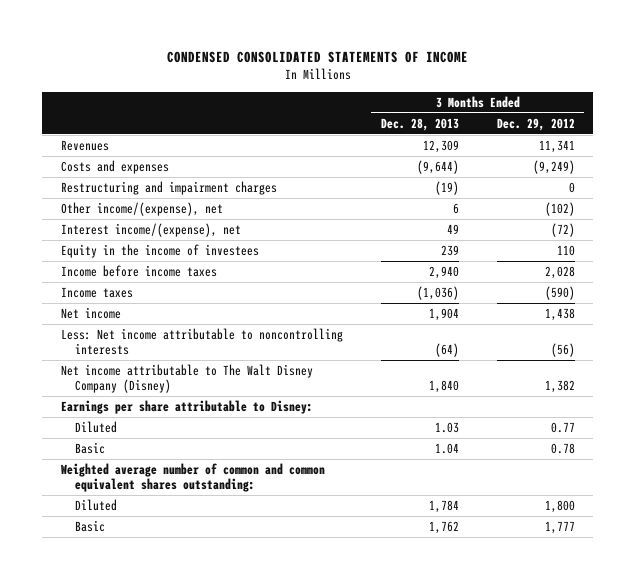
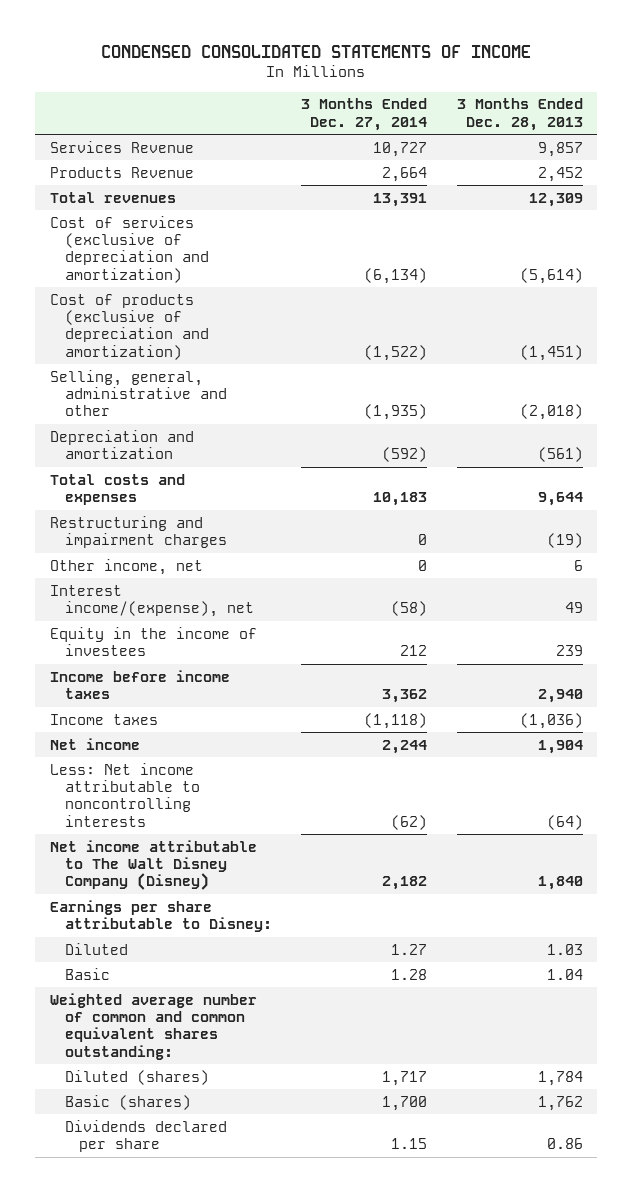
[496,117,575,131] Dec. 29, 2012 -> none
none -> [301,98,428,131] 3 Months Ended Dec. 27, 2014
none -> [50,140,195,153] Services Revenue
none -> [50,166,195,178] Products Revenue
[60,139,109,151] Revenues -> [50,191,177,203] Total revenues
none -> [50,215,209,283] Cost of services (exclusive of depreciation and amortization)
none -> [50,293,209,360] Cost of products (exclusive of depreciation and amortization)
none -> [50,369,227,417] Selling, general, administrative and other
none -> [50,429,195,460] Depreciation and amortization
[60,159,169,174] Costs and expenses -> [50,473,186,506] Total costs and expenses
[416,159,459,174] (9,644) -> [537,492,583,507] 9,644
[60,201,223,216] Other income/(expense), net -> [50,558,204,575] Other income, net
[74,498,117,511] Diluted -> [64,1069,209,1085] Diluted (shares)
[74,519,105,532] Basic -> [64,1094,191,1110] Basic (shares)
none -> [64,1119,227,1153] Dividends declared per share

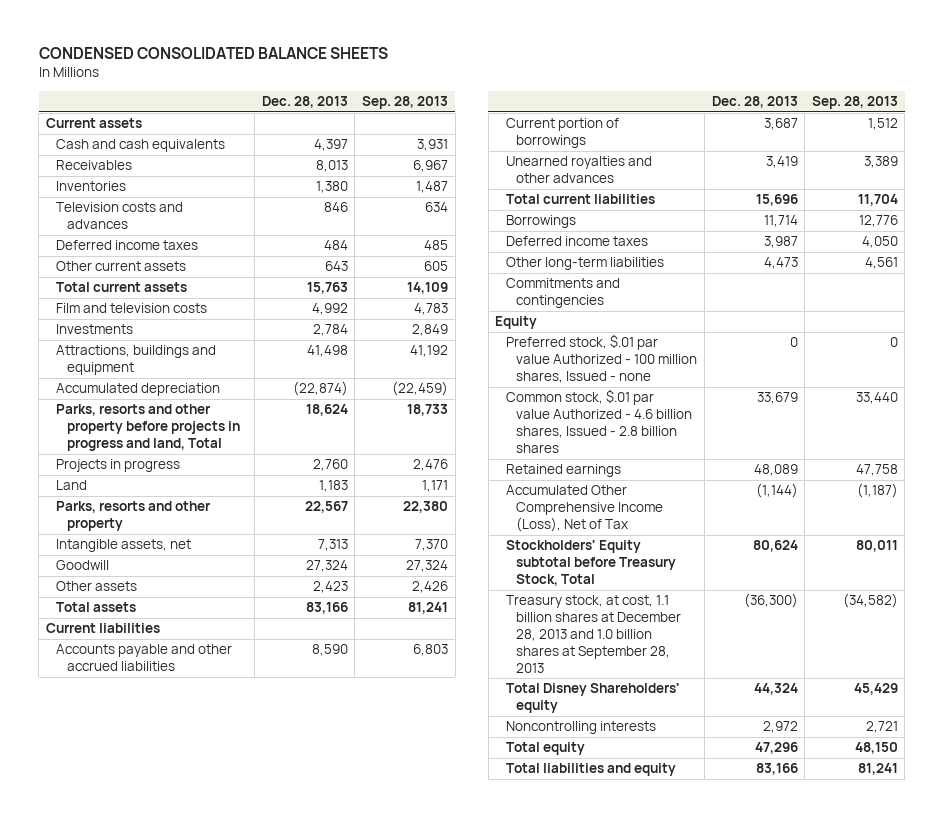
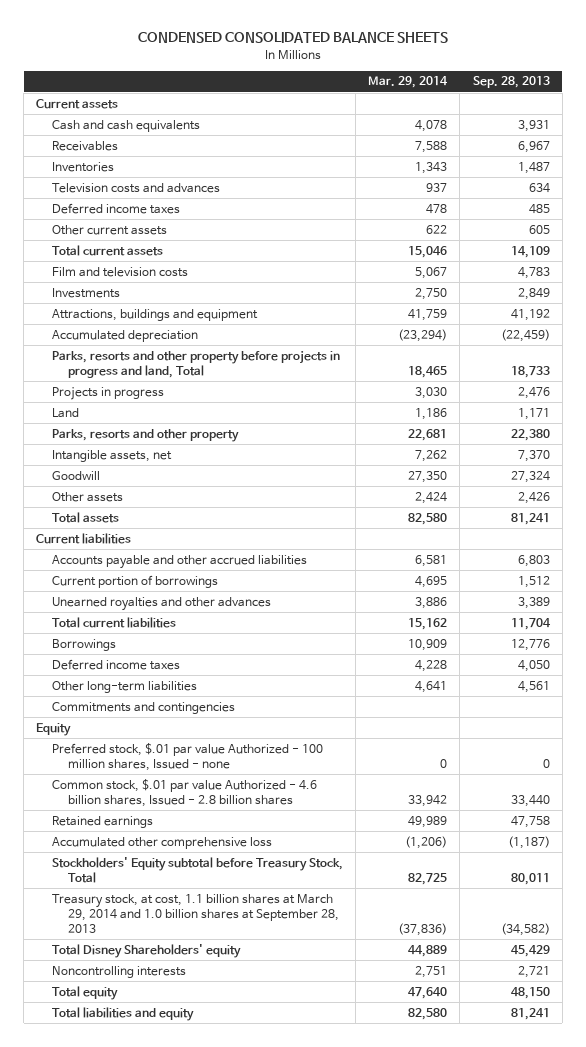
[261,96,348,109] Dec. 28, 2013 -> none
none -> [368,76,449,89] Mar. 29, 2014
[505,485,664,533] Accumulated Other Comprehensive Income (Loss), Net of Tax -> [52,836,273,849] Accumulated other comprehensive loss
[505,595,682,673] Treasury stock, at cost, 1.1 billion shares at December 28, 2013 and 1.0 billion shares at September 28, 2013 -> [52,893,339,933] Treasury stock, at cost, 1.1 billion shares at March 29, 2014 and 1.0 billion shares at September 28, 2013

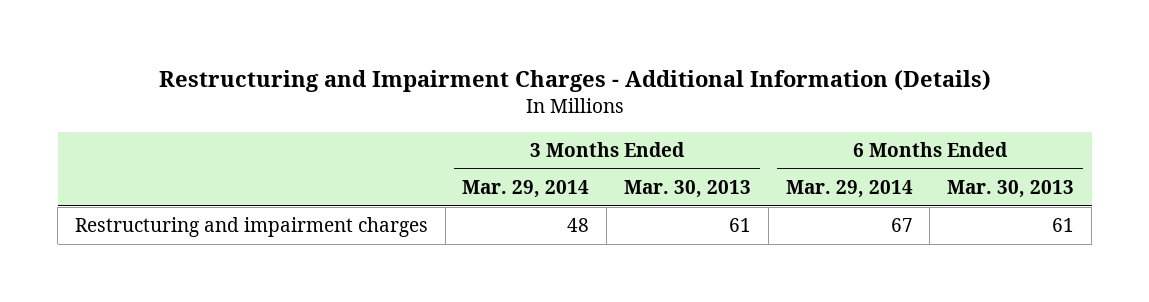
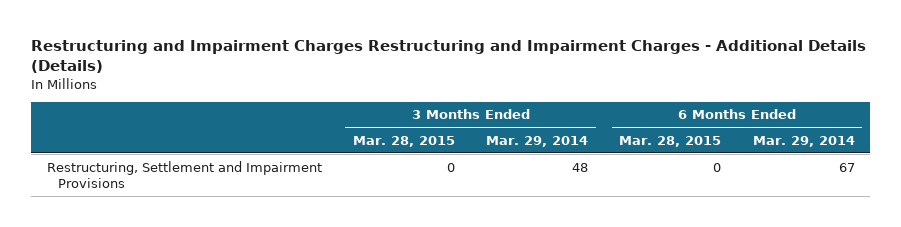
[158,70,991,93] Restructuring and Impairment Charges - Additional Information (Details) -> [31,40,867,74] Restructuring and Impairment Charges Restructuring and Impairment Charges - Additional Details (Details)
[624,180,752,199] Mar. 30, 2013 -> none
[947,180,1075,199] Mar. 30, 2013 -> none
none -> [352,135,455,147] Mar. 28, 2015
none -> [619,135,722,147] Mar. 28, 2015
[74,217,428,238] Restructuring and impairment charges -> [46,160,322,188] Restructuring, Settlement and Impairment Provisions

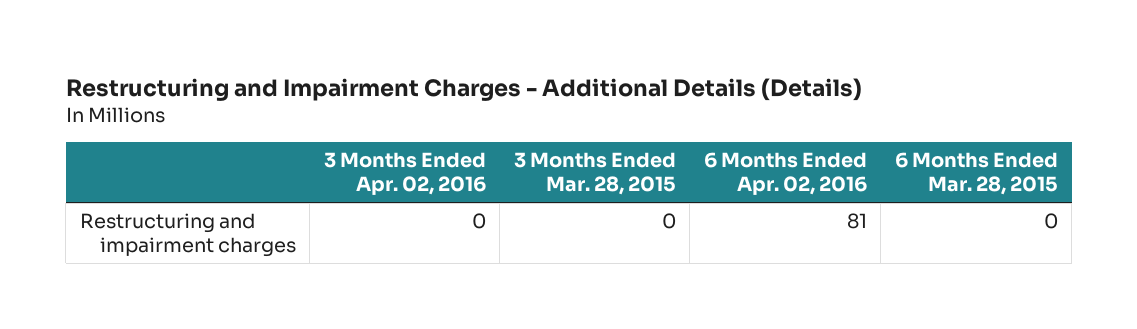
[31,40,867,74] Restructuring and Impairment Charges Restructuring and Impairment Charges - Additional Details (Details) -> [65,77,862,101] Restructuring and Impairment Charges - Additional Details (Details)
[486,135,589,147] Mar. 29, 2014 -> none
[752,135,855,147] Mar. 29, 2014 -> none
none -> [323,152,486,196] 3 Months Ended Apr. 02, 2016
none -> [703,152,867,196] 6 Months Ended Apr. 02, 2016
[46,160,322,188] Restructuring, Settlement and Impairment Provisions -> [79,213,296,258] Restructuring and impairment charges

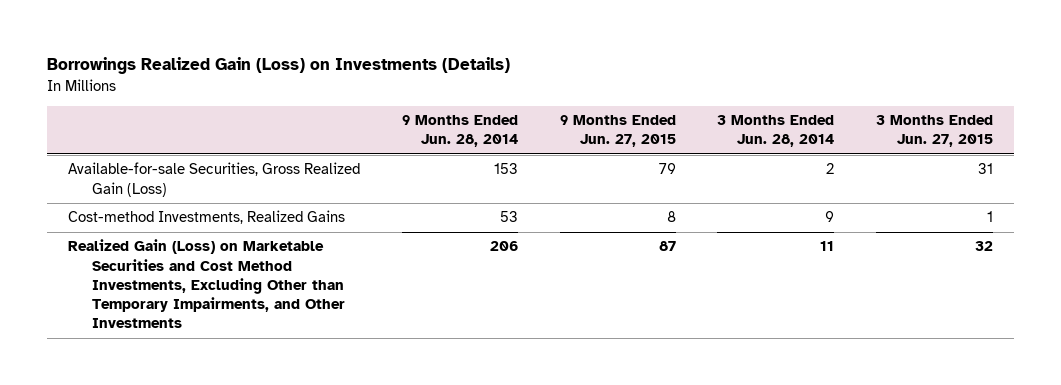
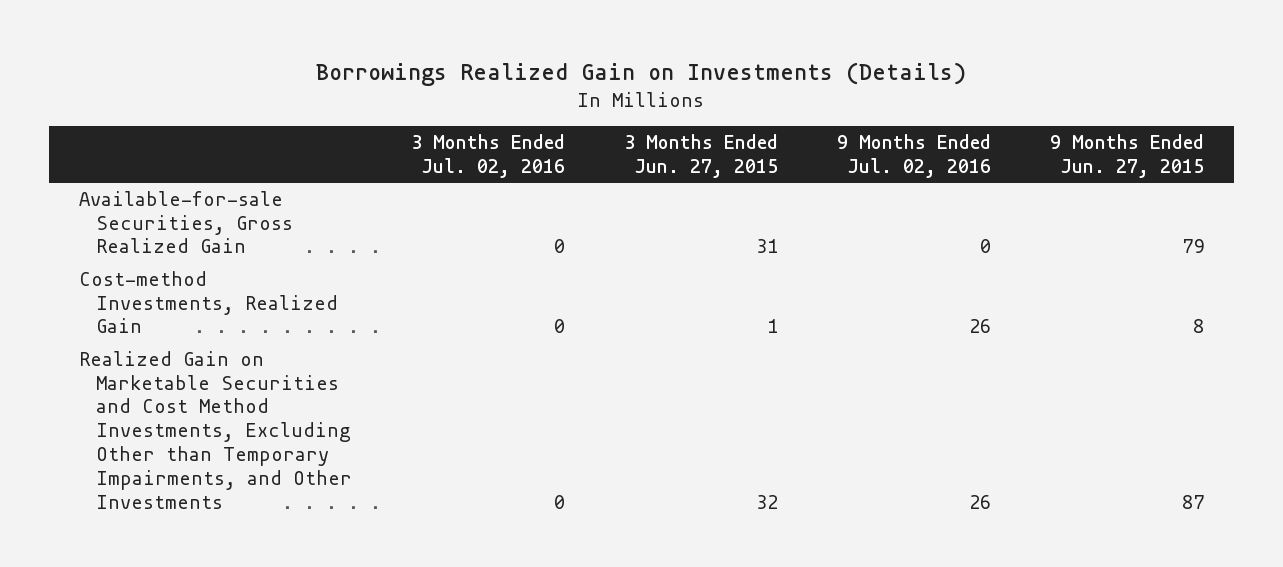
[47,57,511,75] Borrowings Realized Gain (Loss) on Investments (Details) -> [316,61,967,86] Borrowings Realized Gain on Investments (Details)
[401,115,518,148] 9 Months Ended Jun. 28, 2014 -> none
[717,115,835,148] 3 Months Ended Jun. 28, 2014 -> none
none -> [410,134,565,179] 3 Months Ended Jul. 02, 2016
none -> [837,134,992,179] 9 Months Ended Jul. 02, 2016
[68,162,361,197] Available-for-sale Securities, Gross Realized Gain (Loss) -> [78,190,293,254] Available-for-sale Securities, Gross Realized Gain
[68,210,346,225] Cost-method Investments, Realized Gains -> [78,270,338,334] Cost-method Investments, Realized Gain
[68,239,345,329] Realized Gain (Loss) on Marketable Securities and Cost Method Investments, Excluding Other than Temporary Impairments, and Other Investments -> [78,350,352,509] Realized Gain on Marketable Securities and Cost Method Investments, Excluding Other than Temporary Impairments, and Other Investments

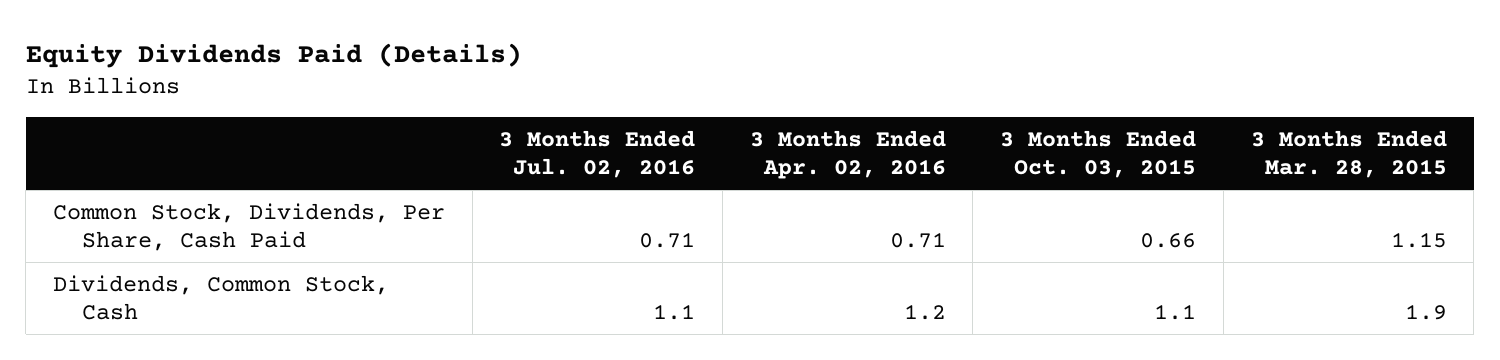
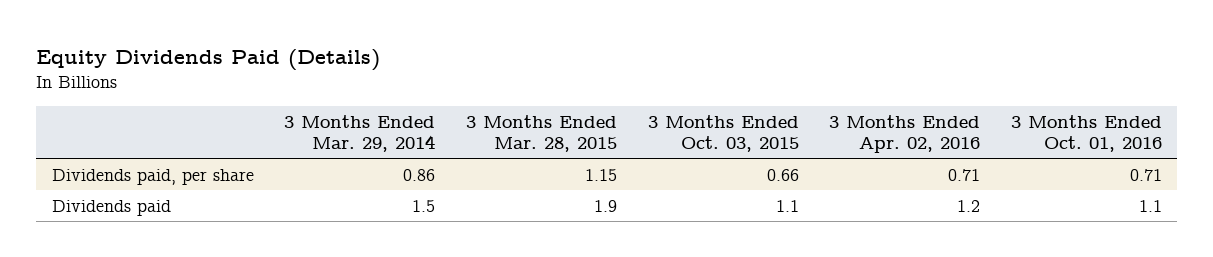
[499,129,696,178] 3 Months Ended Jul. 02, 2016 -> none
none -> [284,114,436,152] 3 Months Ended Mar. 29, 2014
none -> [1010,114,1162,152] 3 Months Ended Oct. 01, 2016
[52,202,445,251] Common Stock, Dividends, Per Share, Cash Paid -> [51,168,254,185] Dividends paid, per share
[52,274,389,320] Dividends, Common Stock, Cash -> [51,199,171,216] Dividends paid

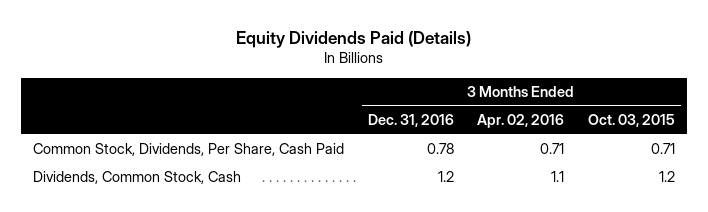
[284,114,436,152] 3 Months Ended Mar. 29, 2014 -> none
[465,114,617,152] 3 Months Ended Mar. 28, 2015 -> none
[1010,114,1162,152] 3 Months Ended Oct. 01, 2016 -> none
none -> [367,114,454,128] Dec. 31, 2016
[51,168,254,185] Dividends paid, per share -> [32,143,344,157] Common Stock, Dividends, Per Share, Cash Paid
[766,168,799,181] 0.66 -> [651,143,676,155] 0.71
[51,199,171,216] Dividends paid -> [32,171,241,185] Dividends, Common Stock, Cash
[775,199,799,212] 1.1 -> [659,171,676,183] 1.2
[957,199,981,212] 1.2 -> [551,171,565,183] 1.1

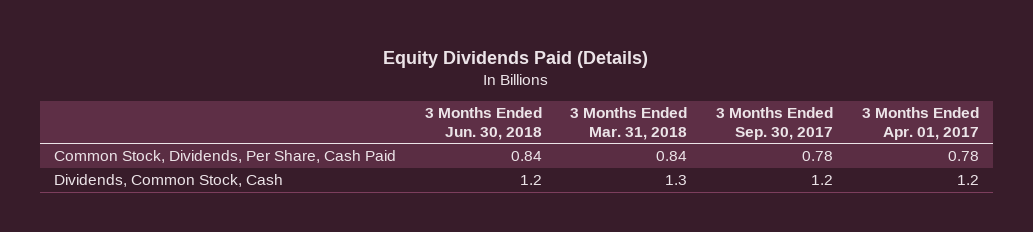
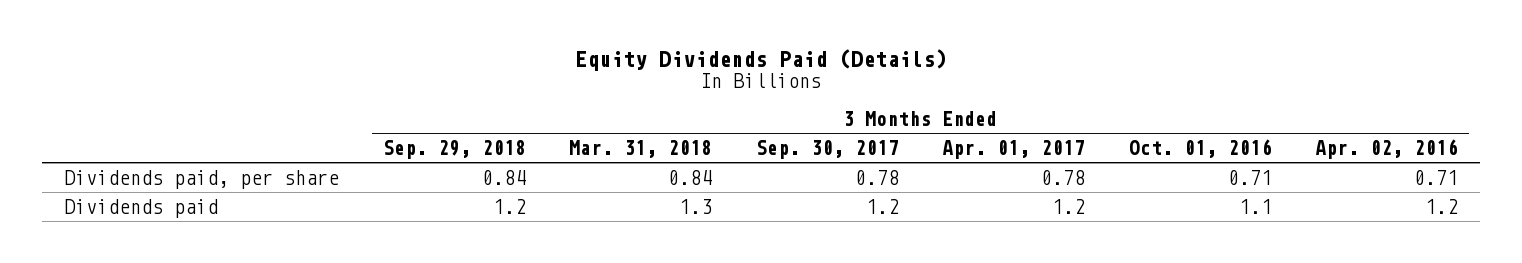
[424,107,542,140] 3 Months Ended Jun. 30, 2018 -> none
none -> [382,140,526,160] Sep. 29, 2018
none -> [1128,139,1272,159] Oct. 01, 2016
none -> [1315,139,1459,160] Apr. 02, 2016
[54,150,397,164] Common Stock, Dividends, Per Share, Cash Paid -> [63,169,339,189] Dividends paid, per share
[54,174,284,188] Dividends, Common Stock, Cash -> [63,198,218,218] Dividends paid

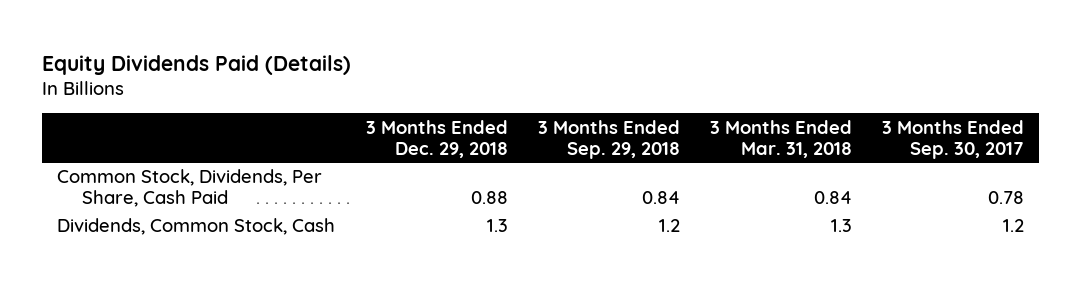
[942,140,1086,160] Apr. 01, 2017 -> none
[1128,139,1272,159] Oct. 01, 2016 -> none
[1315,139,1459,160] Apr. 02, 2016 -> none
none -> [365,119,508,158] 3 Months Ended Dec. 29, 2018
[63,169,339,189] Dividends paid, per share -> [57,169,323,208] Common Stock, Dividends, Per Share, Cash Paid
[63,198,218,218] Dividends paid -> [57,218,336,236] Dividends, Common Stock, Cash

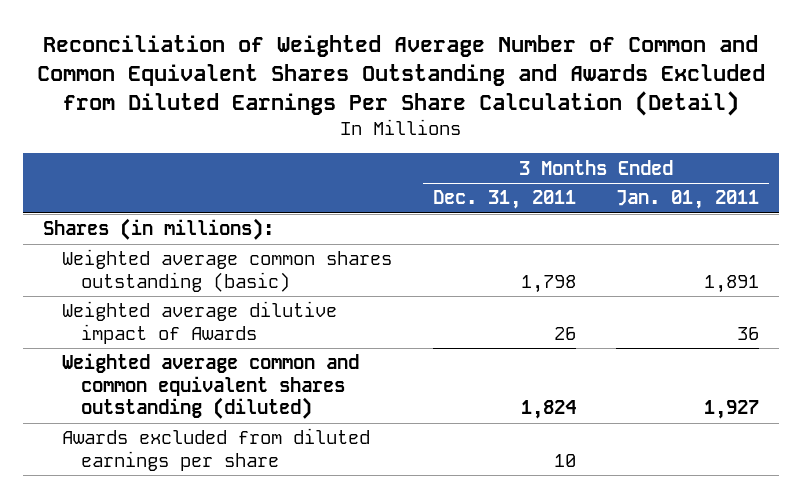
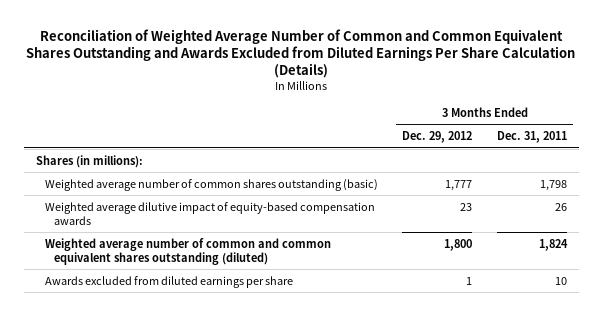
[37,35,766,116] Reconciliation of Weighted Average Number of Common and Common Equivalent Shares Outstanding and Awards Excluded from Diluted Earnings Per Share Calculation (Detail) -> [26,28,576,79] Reconciliation of Weighted Average Number of Common and Common Equivalent Shares Outstanding and Awards Excluded from Diluted Earnings Per Share Calculation (Details)
[616,190,760,210] Jan. 01, 2011 -> none
none -> [402,131,473,144] Dec. 29, 2012
[62,249,393,292] Weighted average common shares outstanding (basic) -> [44,178,378,191] Weighted average number of common shares outstanding (basic)
[62,301,338,344] Weighted average dilutive impact of Awards -> [44,201,375,225] Weighted average dilutive impact of equity-based compensation awards
[62,353,360,420] Weighted average common and common equivalent shares outstanding (diluted) -> [44,237,331,265] Weighted average number of common and common equivalent shares outstanding (diluted)

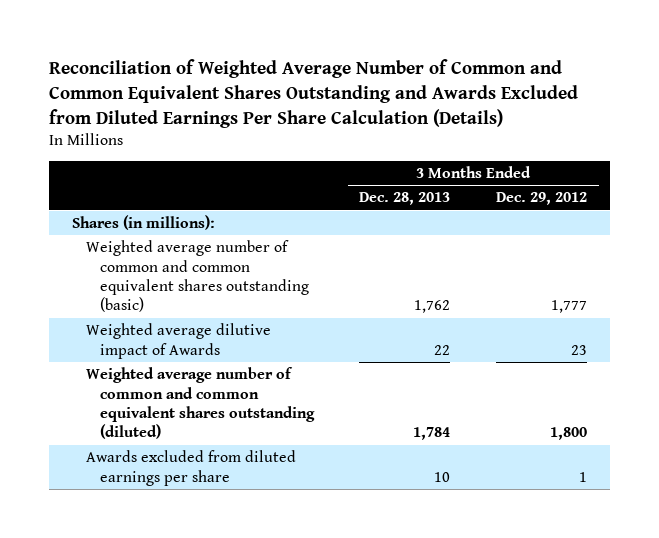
[497,131,568,144] Dec. 31, 2011 -> none
none -> [359,192,451,206] Dec. 28, 2013
[44,178,378,191] Weighted average number of common shares outstanding (basic) -> [85,240,309,313] Weighted average number of common and common equivalent shares outstanding (basic)
[44,201,375,225] Weighted average dilutive impact of equity-based compensation awards -> [85,323,271,359] Weighted average dilutive impact of Awards

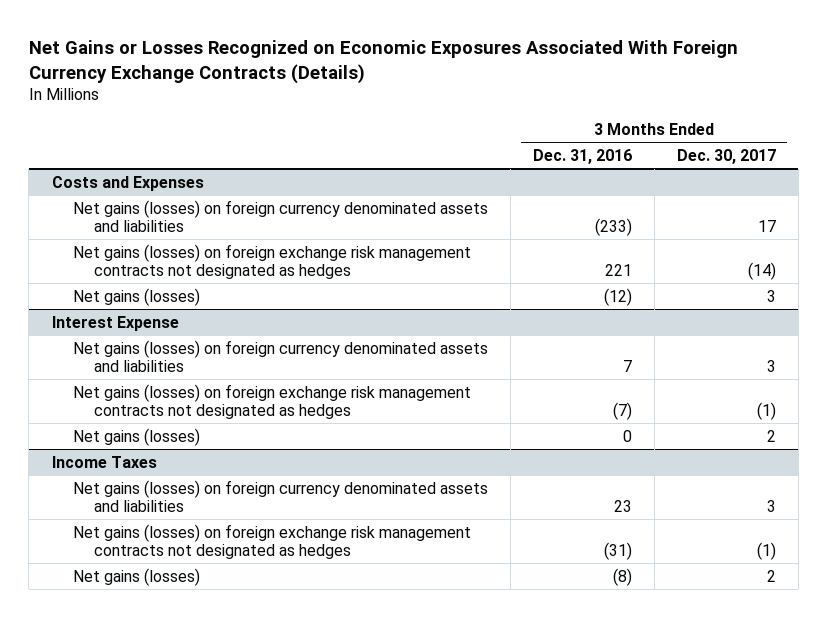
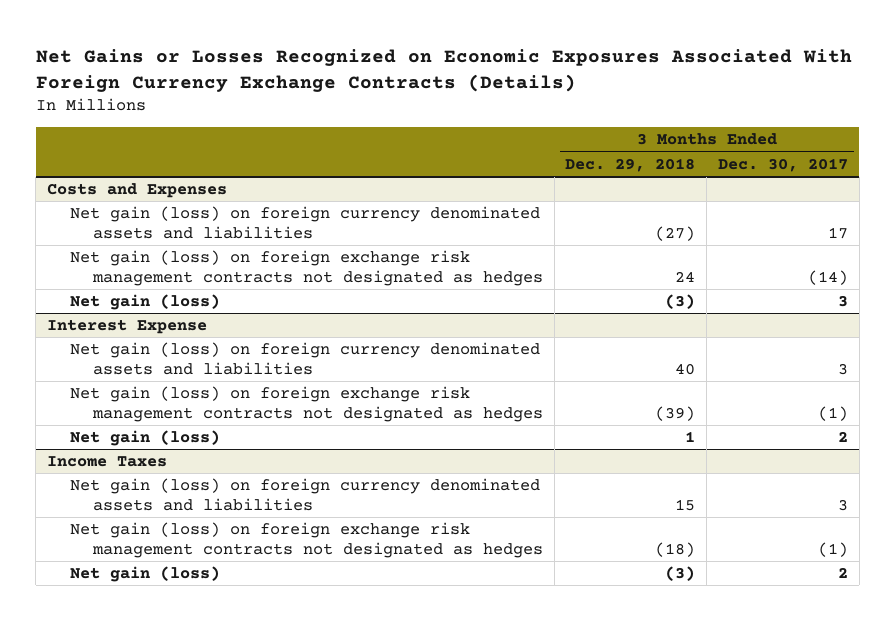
[532,148,632,164] Dec. 31, 2016 -> none
none -> [565,157,696,172] Dec. 29, 2018
[72,199,488,233] Net gains (losses) on foreign currency denominated assets and liabilities -> [69,206,540,240] Net gain (loss) on foreign currency denominated assets and liabilities
[72,243,471,280] Net gains (losses) on foreign exchange risk management contracts not designated as hedges -> [69,250,543,287] Net gain (loss) on foreign exchange risk management contracts not designated as hedges
[72,287,200,306] Net gains (losses) -> [69,294,220,311] Net gain (loss)
[72,339,488,373] Net gains (losses) on foreign currency denominated assets and liabilities -> [69,342,540,376] Net gain (loss) on foreign currency denominated assets and liabilities
[72,383,471,420] Net gains (losses) on foreign exchange risk management contracts not designated as hedges -> [69,386,543,423] Net gain (loss) on foreign exchange risk management contracts not designated as hedges
[72,427,200,446] Net gains (losses) -> [69,430,220,447] Net gain (loss)
[72,479,488,513] Net gains (losses) on foreign currency denominated assets and liabilities -> [69,478,540,512] Net gain (loss) on foreign currency denominated assets and liabilities
[72,523,471,560] Net gains (losses) on foreign exchange risk management contracts not designated as hedges -> [69,522,543,559] Net gain (loss) on foreign exchange risk management contracts not designated as hedges
[72,567,200,586] Net gains (losses) -> [69,566,220,583] Net gain (loss)

